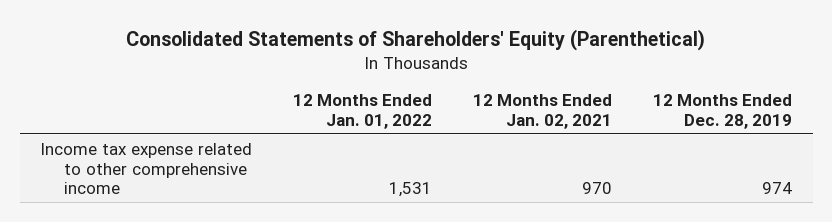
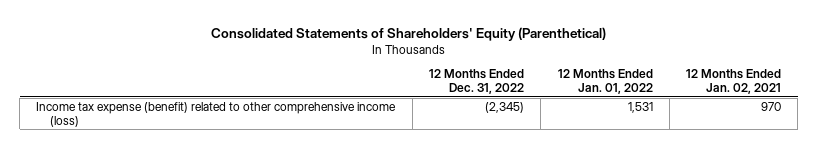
[653,94,793,129] 12 Months Ended Dec. 28, 2019 -> none
none -> [428,69,524,95] 12 Months Ended Dec. 31, 2022
[40,143,253,195] Income tax expense related to other comprehensive income -> [36,101,397,127] Income tax expense (benefit) related to other comprehensive income (loss)

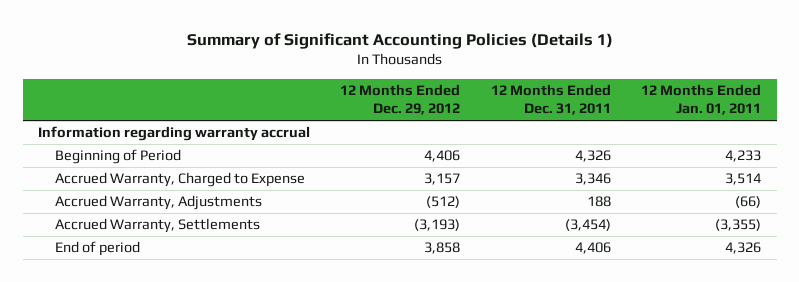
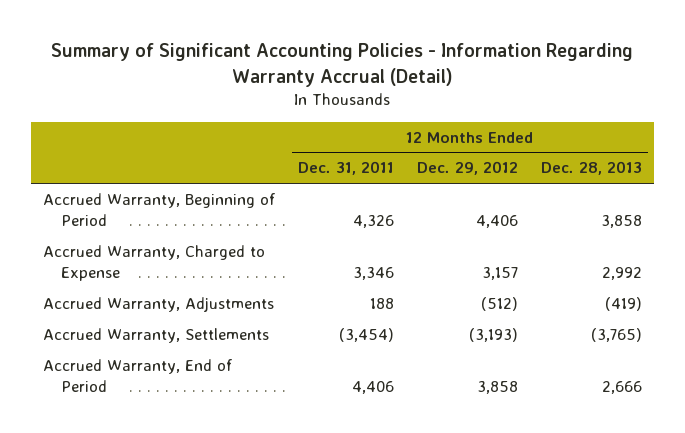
[186,32,613,49] Summary of Significant Accounting Policies (Details 1) -> [51,42,634,87] Summary of Significant Accounting Policies - Information Regarding Warranty Accrual (Detail)
[641,83,762,116] 12 Months Ended Jan. 01, 2011 -> none
none -> [541,161,643,176] Dec. 28, 2013
[37,126,310,142] Information regarding warranty accrual -> none
[55,149,182,165] Beginning of Period -> [42,193,275,227] Accrued Warranty, Beginning of Period
[55,241,141,257] End of period -> [42,359,232,393] Accrued Warranty, End of Period

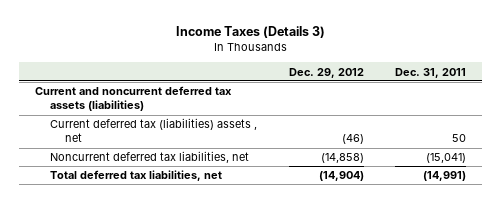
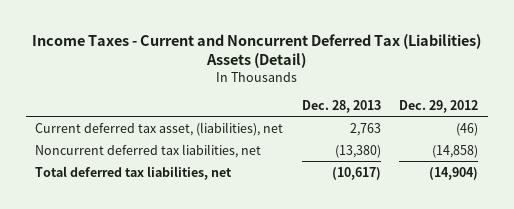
[175,26,325,39] Income Taxes (Details 3) -> [31,33,481,68] Income Taxes - Current and Noncurrent Deferred Tax (Liabilities) Assets (Detail)
[395,67,467,78] Dec. 31, 2011 -> none
none -> [301,99,381,113] Dec. 28, 2013
[35,86,233,112] Current and noncurrent deferred tax assets (liabilities) -> none
[49,118,257,143] Current deferred tax (liabilities) assets , net -> [35,121,284,136] Current deferred tax asset, (liabilities), net

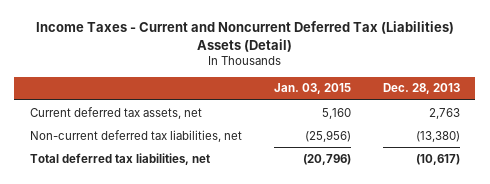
[399,99,479,113] Dec. 29, 2012 -> none
none -> [273,83,351,95] Jan. 03, 2015
[35,121,284,136] Current deferred tax asset, (liabilities), net -> [30,106,203,119] Current deferred tax assets, net
[35,143,262,158] Noncurrent deferred tax liabilities, net -> [30,129,243,142] Non-current deferred tax liabilities, net

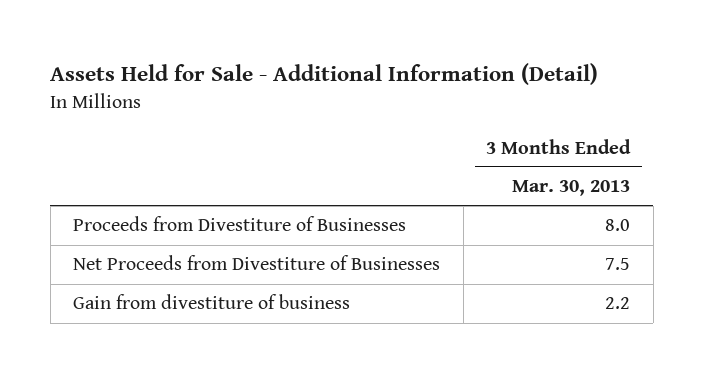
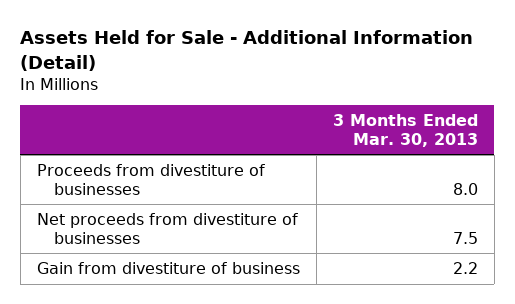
[73,216,407,232] Proceeds from Divestiture of Businesses -> [36,163,265,195] Proceeds from divestiture of businesses
[73,255,441,271] Net Proceeds from Divestiture of Businesses -> [36,212,298,244] Net proceeds from divestiture of businesses

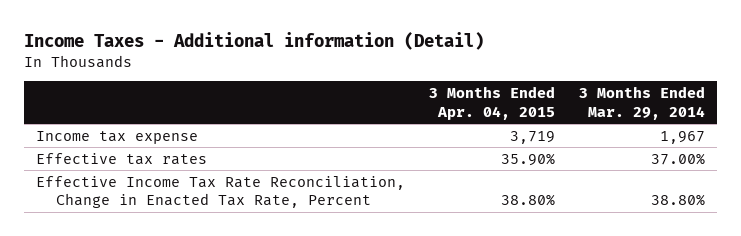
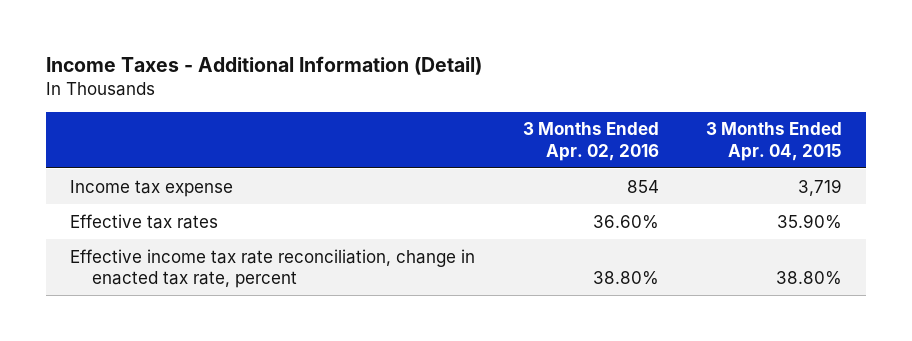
[24,32,485,51] Income Taxes - Additional information (Detail) -> [45,55,482,75] Income Taxes - Additional Information (Detail)
[578,86,705,120] 3 Months Ended Mar. 29, 2014 -> none
none -> [522,122,659,161] 3 Months Ended Apr. 02, 2016
[36,175,406,209] Effective Income Tax Rate Reconciliation, Change in Enacted Tax Rate, Percent -> [69,248,475,288] Effective income tax rate reconciliation, change in enacted tax rate, percent

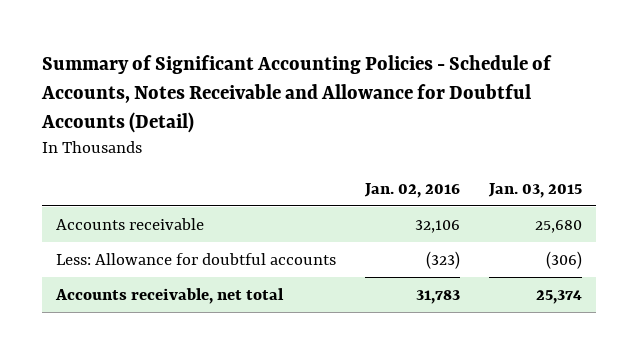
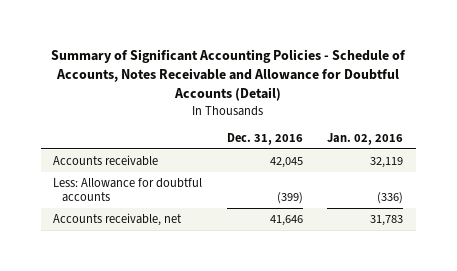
[487,182,582,198] Jan. 03, 2015 -> none
none -> [226,132,303,145] Dec. 31, 2016
[414,219,460,233] 32,106 -> [370,156,404,168] 32,119
[425,250,460,269] (323) -> [377,192,404,205] (336)
[55,287,285,304] Accounts receivable, net total -> [53,212,183,226] Accounts receivable, net

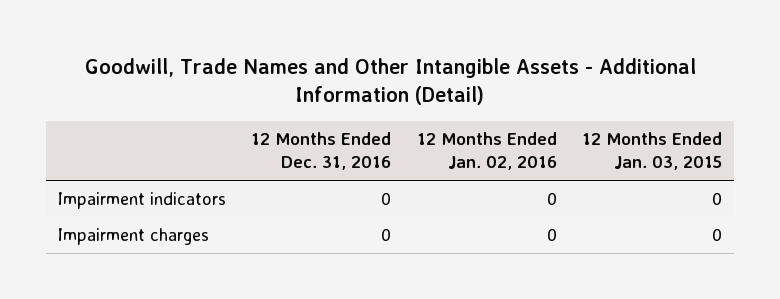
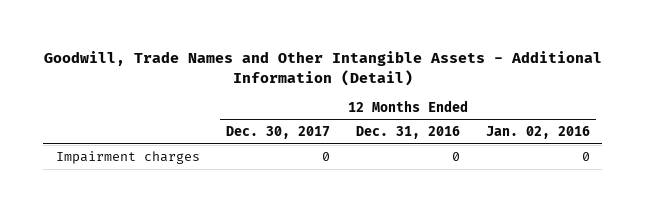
[581,131,722,171] 12 Months Ended Jan. 03, 2015 -> none
none -> [226,126,331,140] Dec. 30, 2017
[58,192,227,210] Impairment indicators -> none

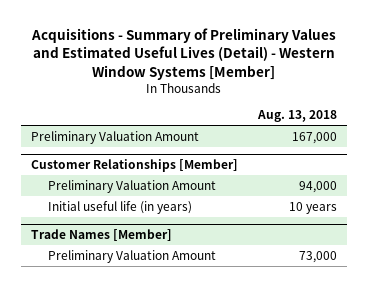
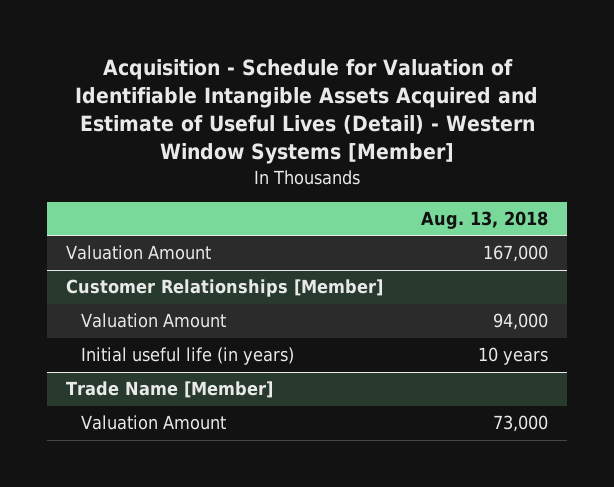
[31,27,337,80] Acquisitions - Summary of Preliminary Values and Estimated Useful Lives (Detail) - Western Window Systems [Member] -> [75,58,539,165] Acquisition - Schedule for Valuation of Identifiable Intangible Assets Acquired and Estimate of Useful Lives (Detail) - Western Window Systems [Member]
[31,130,200,144] Preliminary Valuation Amount -> [66,245,212,261] Valuation Amount
[48,179,217,193] Preliminary Valuation Amount -> [80,313,226,329] Valuation Amount
[31,229,173,242] Trade Names [Member] -> [66,381,274,399] Trade Name [Member]
[48,249,217,263] Preliminary Valuation Amount -> [80,415,226,431] Valuation Amount

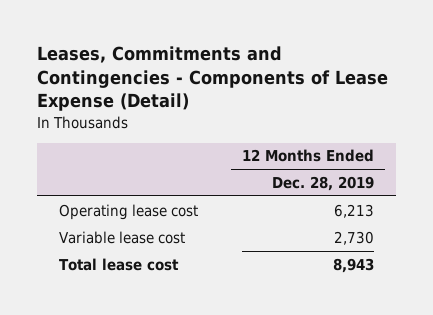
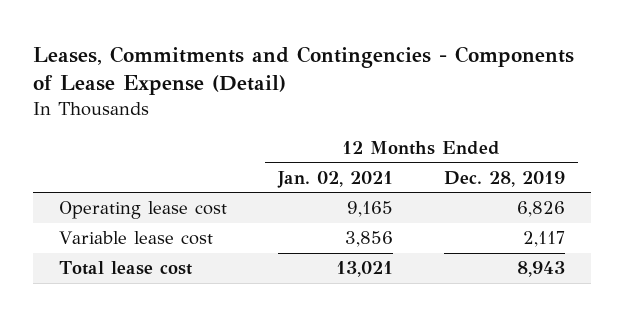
none -> [276,170,393,188] Jan. 02, 2021
[334,203,375,218] 6,213 -> [517,201,566,218] 6,826
[334,230,375,245] 2,730 -> [523,231,566,248] 2,117

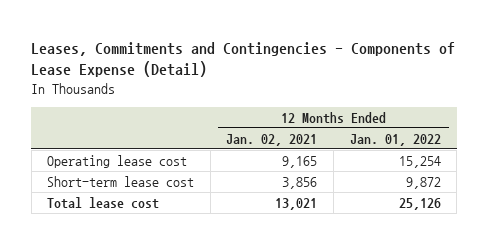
[444,170,566,187] Dec. 28, 2019 -> none
none -> [349,133,441,146] Jan. 01, 2022
[58,231,213,246] Variable lease cost -> [47,176,195,188] Short-term lease cost

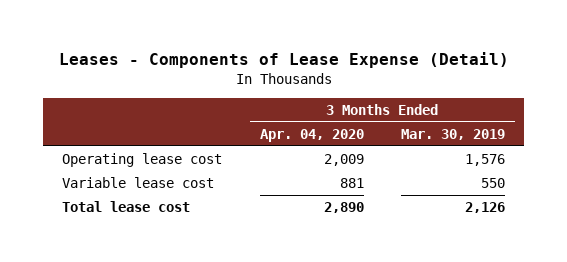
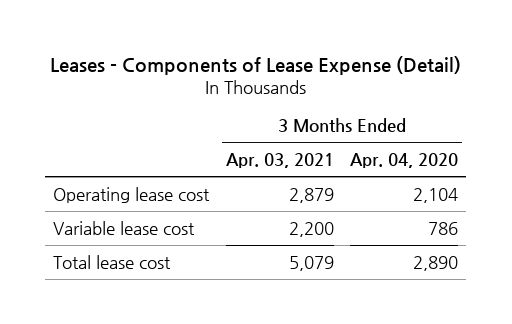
[401,129,506,141] Mar. 30, 2019 -> none
none -> [225,152,334,168] Apr. 03, 2021
[323,154,364,167] 2,009 -> [413,187,459,203] 2,104
[339,178,364,189] 881 -> [428,221,459,235] 786

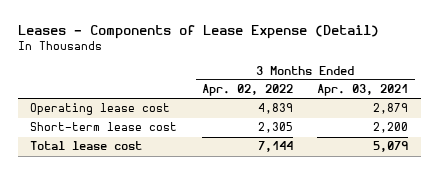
[350,152,459,168] Apr. 04, 2020 -> none
none -> [201,84,293,97] Apr. 02, 2022
[53,220,196,235] Variable lease cost -> none
none -> [30,122,178,132] Short-term lease cost

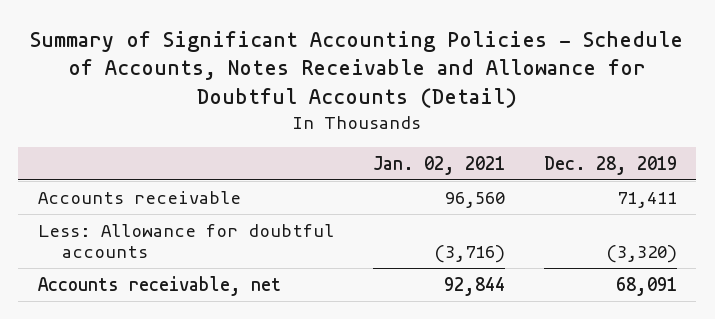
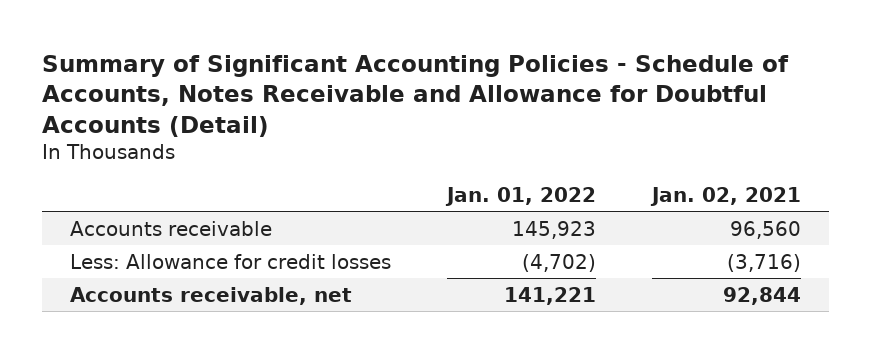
[543,155,677,175] Dec. 28, 2019 -> none
none -> [445,186,597,206] Jan. 01, 2022
[37,223,334,259] Less: Allowance for doubtful accounts -> [70,253,392,269] Less: Allowance for credit losses

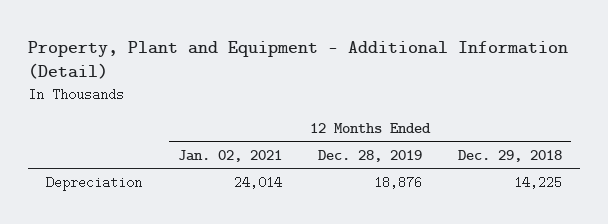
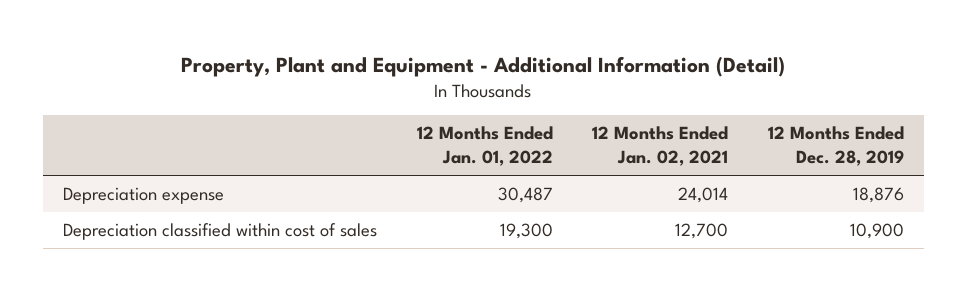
[458,149,563,162] Dec. 29, 2018 -> none
none -> [416,126,553,167] 12 Months Ended Jan. 01, 2022
[46,176,143,192] Depreciation -> [62,187,224,205] Depreciation expense
none -> [62,223,377,241] Depreciation classified within cost of sales

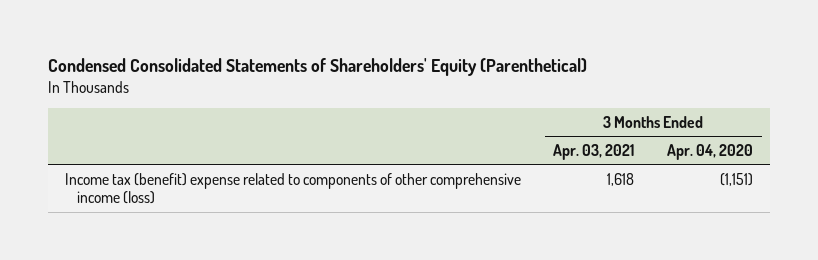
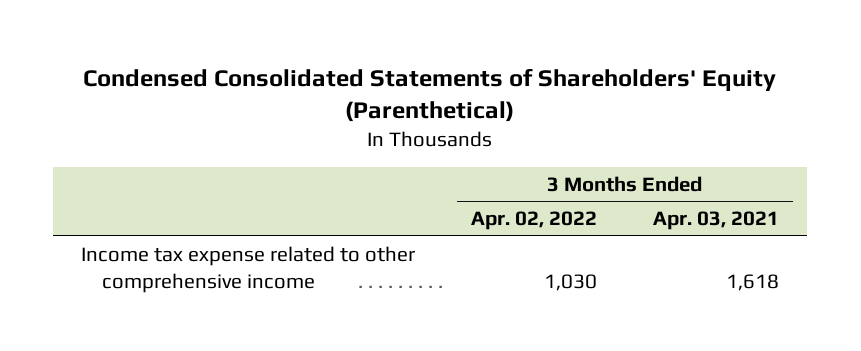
[667,143,754,160] Apr. 04, 2020 -> none
none -> [471,211,598,231] Apr. 02, 2022
[64,172,521,205] Income tax (benefit) expense related to components of other comprehensive income (loss) -> [81,246,416,293] Income tax expense related to other comprehensive income

